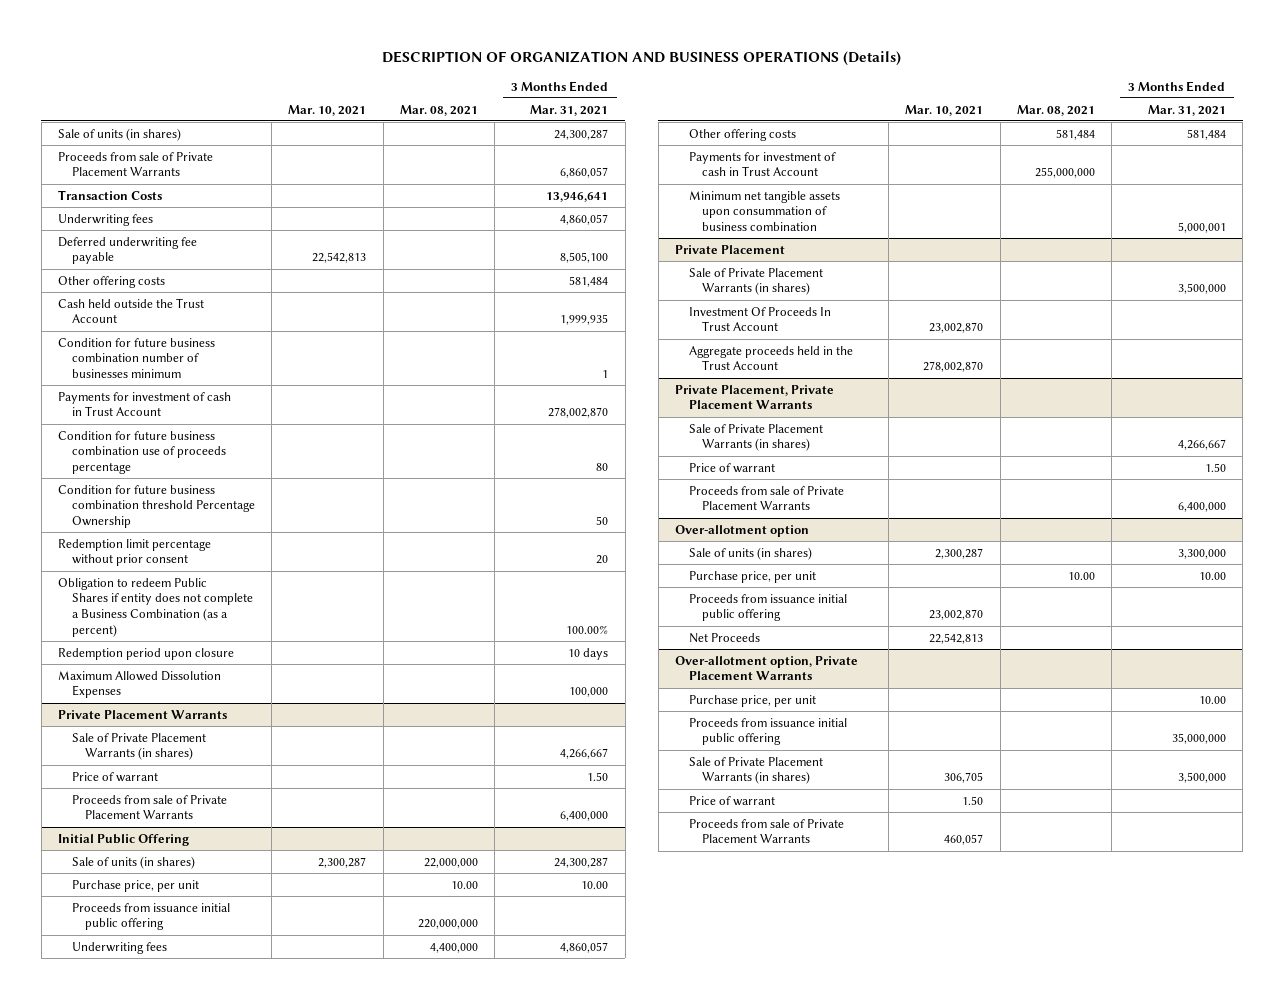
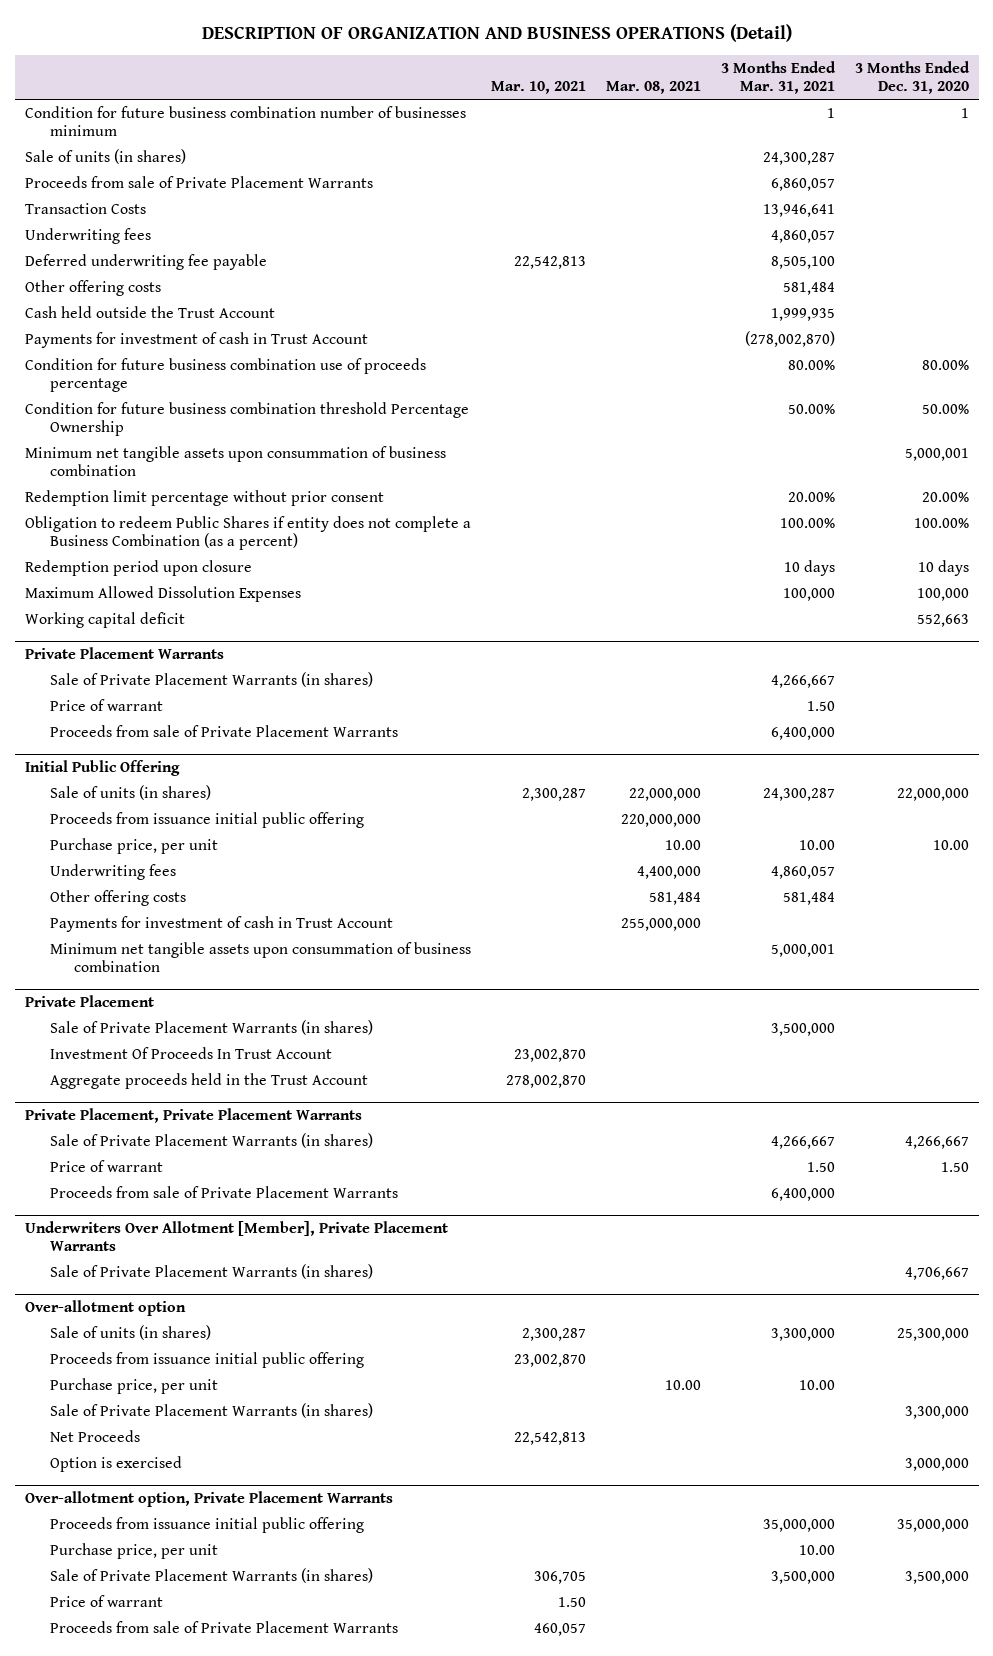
[381,50,901,66] DESCRIPTION OF ORGANIZATION AND BUSINESS OPERATIONS (Details) -> [201,24,792,43] DESCRIPTION OF ORGANIZATION AND BUSINESS OPERATIONS (Detail)
none -> [854,61,970,95] 3 Months Ended Dec. 31, 2020
[57,337,215,379] Condition for future business combination number of businesses minimum -> [24,105,466,137] Condition for future business combination number of businesses minimum
[548,407,609,419] 278,002,870 -> [744,330,835,347] (278,002,870)
[596,463,609,472] 80 -> [787,359,835,370] 80.00%
[596,516,609,526] 50 -> [787,403,835,414] 50.00%
none -> [24,445,446,477] Minimum net tangible assets upon consummation of business combination
[596,555,609,565] 20 -> [787,491,835,502] 20.00%
none -> [24,611,185,628] Working capital deficit
[71,879,199,892] Purchase price, per unit -> [49,837,218,854] Purchase price, per unit
none -> [24,1220,448,1252] Underwriters Over Allotment [Member], Private Placement Warrants
none -> [49,1263,373,1279] Sale of Private Placement Warrants (in shares)
[688,570,816,583] Purchase price, per unit -> [49,1377,218,1394] Purchase price, per unit
none -> [49,1402,373,1418] Sale of Private Placement Warrants (in shares)
none -> [49,1455,182,1472] Option is exercised
[688,694,816,707] Purchase price, per unit -> [49,1542,218,1559] Purchase price, per unit

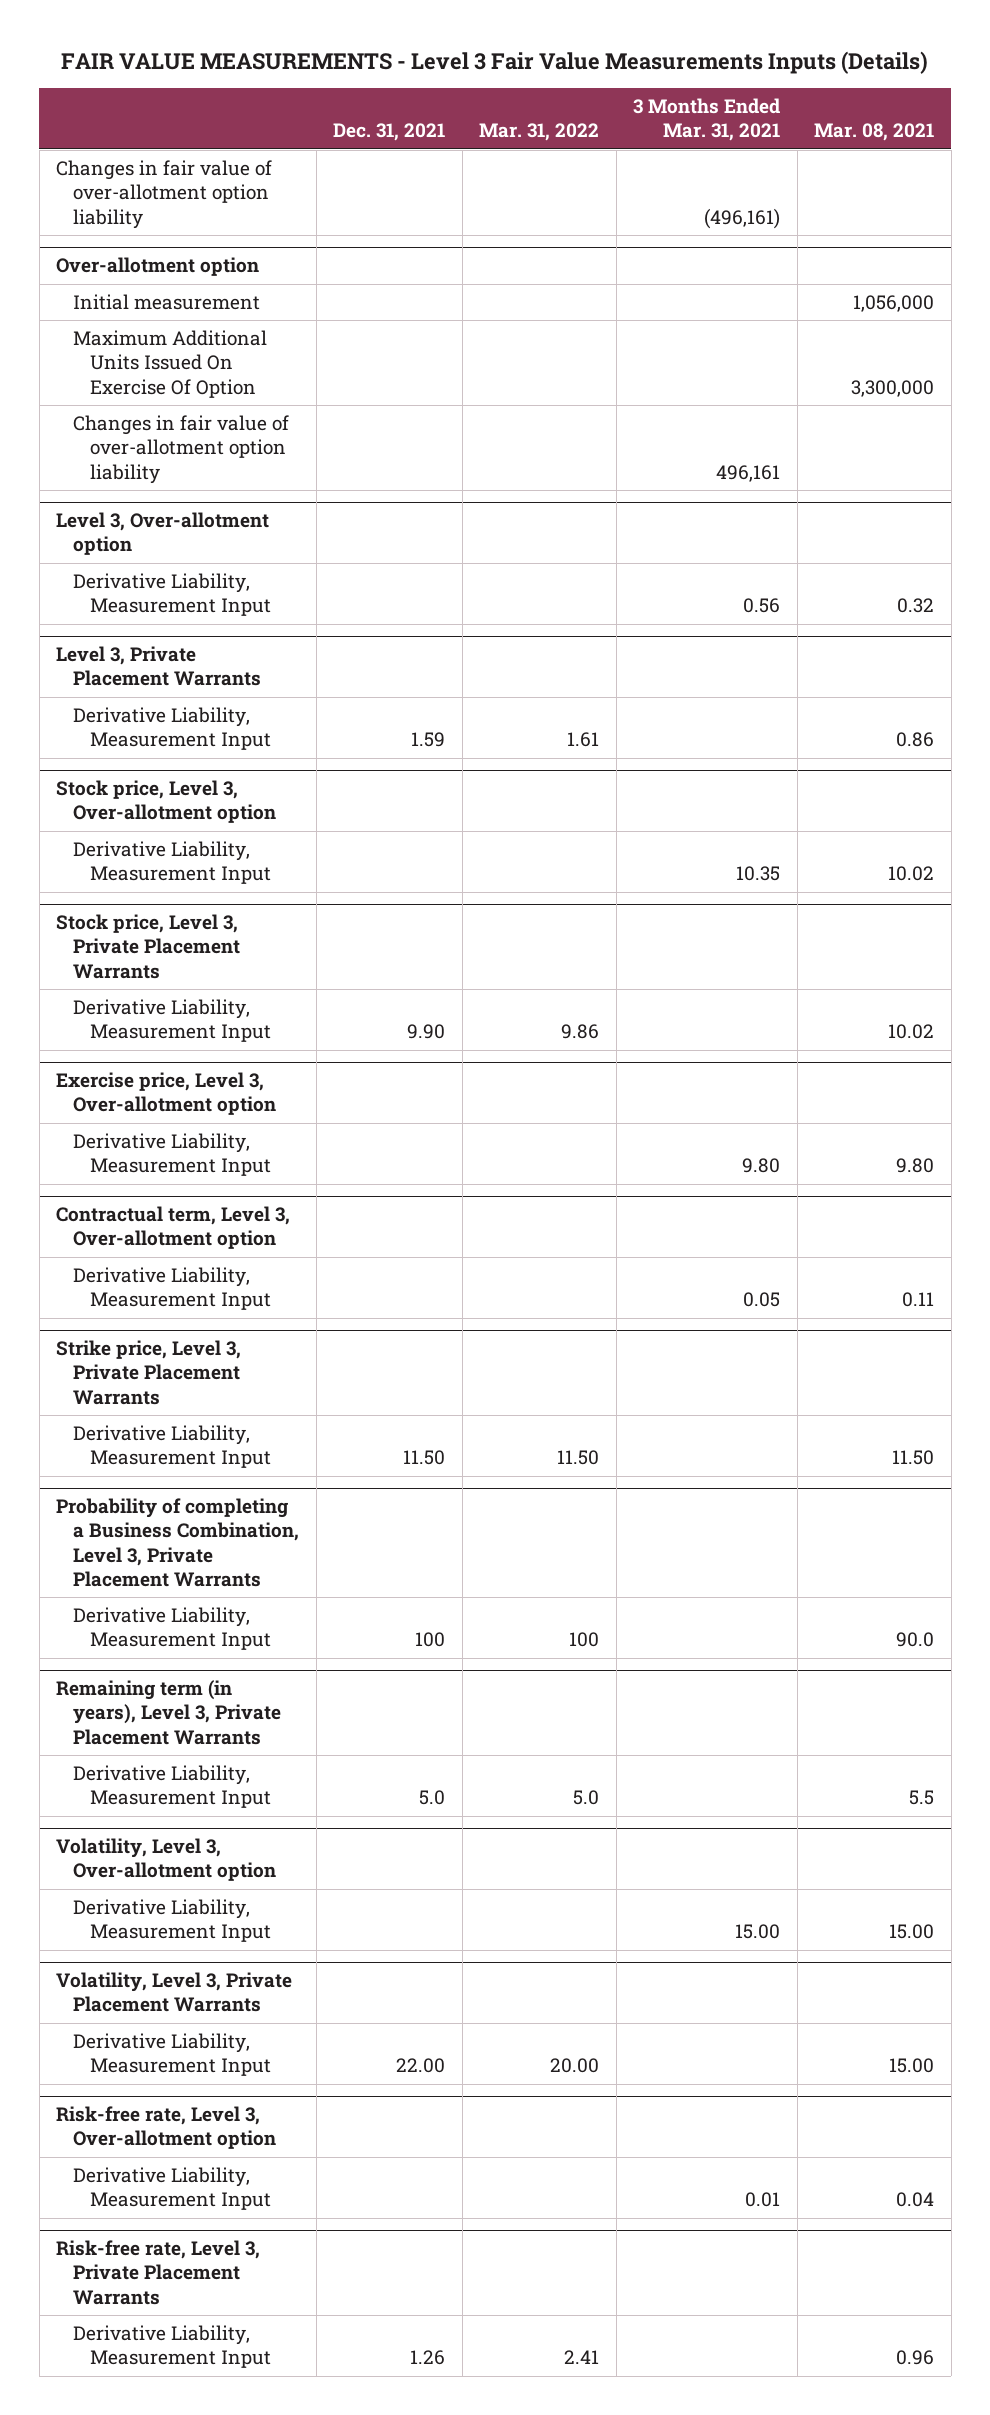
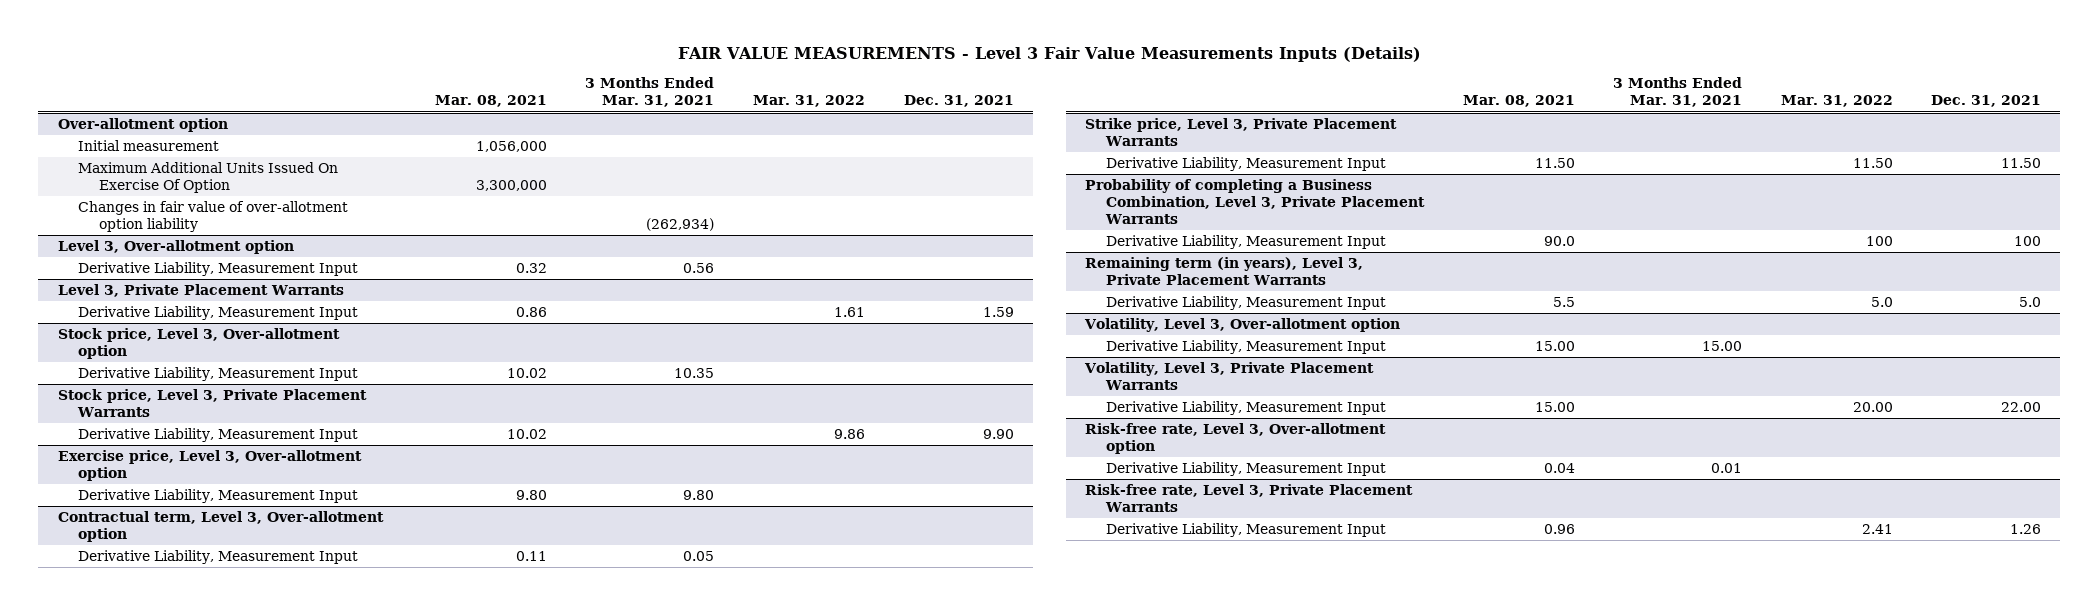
[56,160,273,229] Changes in fair value of over-allotment option liability -> none
[716,464,781,482] 496,161 -> [646,217,715,231] (262,934)

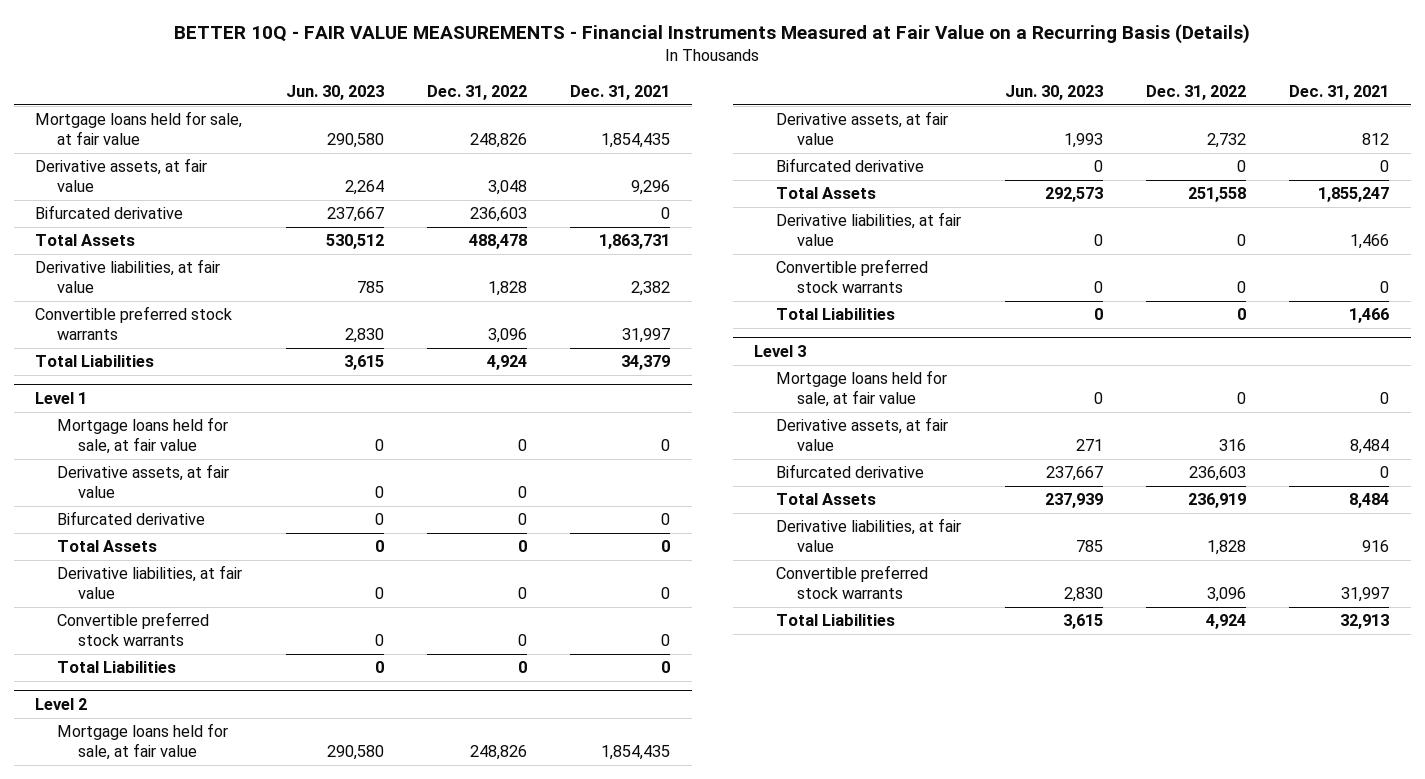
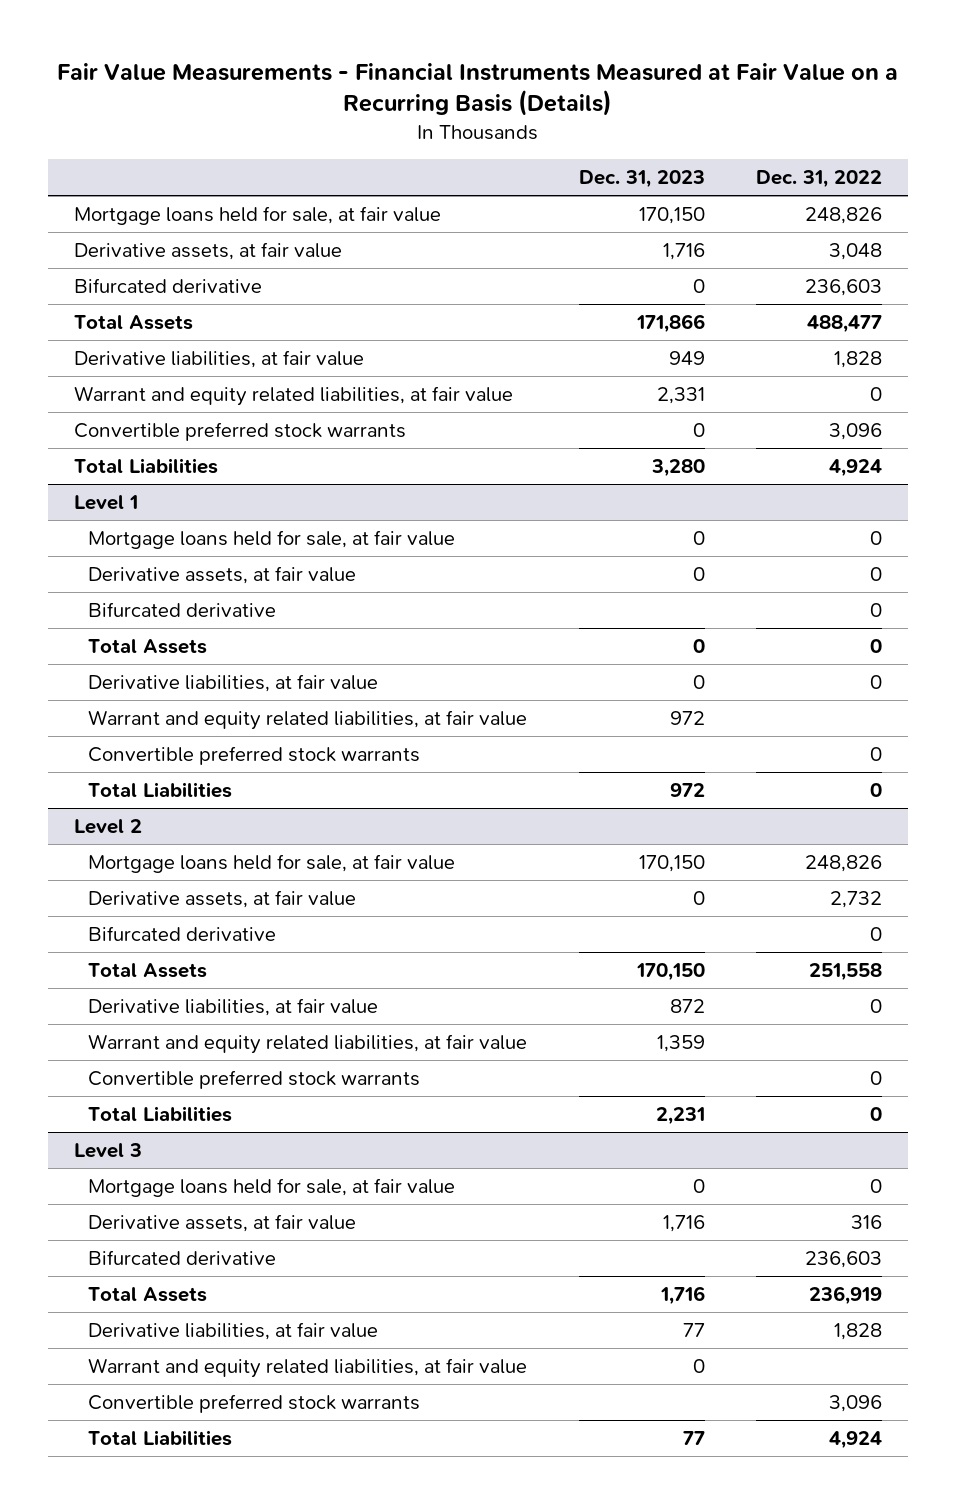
[174,23,1251,44] BETTER 10Q - FAIR VALUE MEASUREMENTS - Financial Instruments Measured at Fair Value on a Recurring Basis (Details) -> [57,62,899,117] Fair Value Measurements - Financial Instruments Measured at Fair Value on a Recurring Basis (Details)
[285,84,384,100] Jun. 30, 2023 -> none
[570,84,671,100] Dec. 31, 2021 -> none
none -> [578,170,705,189] Dec. 31, 2023
[468,234,527,250] 488,478 -> [807,314,883,333] 488,477
none -> [73,385,513,406] Warrant and equity related liabilities, at fair value
none -> [88,709,528,730] Warrant and equity related liabilities, at fair value
none -> [88,1033,528,1054] Warrant and equity related liabilities, at fair value
none -> [88,1357,528,1378] Warrant and equity related liabilities, at fair value

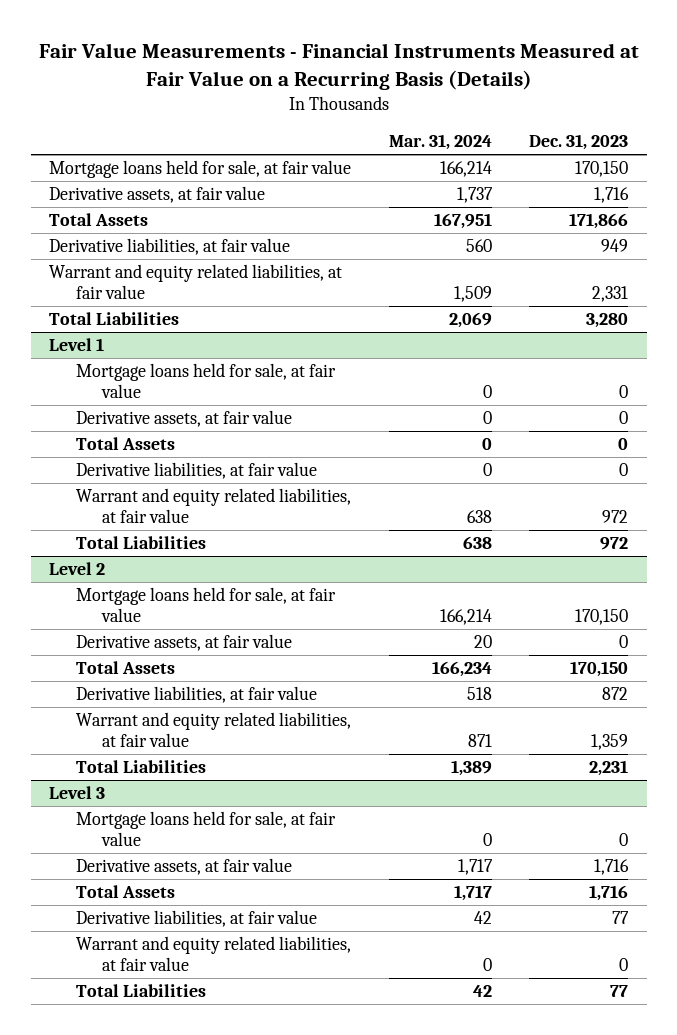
[756,170,883,189] Dec. 31, 2022 -> none
none -> [388,133,492,150] Mar. 31, 2024
[73,277,262,293] Bifurcated derivative -> none
[73,421,406,441] Convertible preferred stock warrants -> none
[88,601,277,617] Bifurcated derivative -> none
[88,745,421,765] Convertible preferred stock warrants -> none
[88,925,277,941] Bifurcated derivative -> none
[88,1069,421,1089] Convertible preferred stock warrants -> none
[88,1249,277,1265] Bifurcated derivative -> none
[88,1393,421,1413] Convertible preferred stock warrants -> none

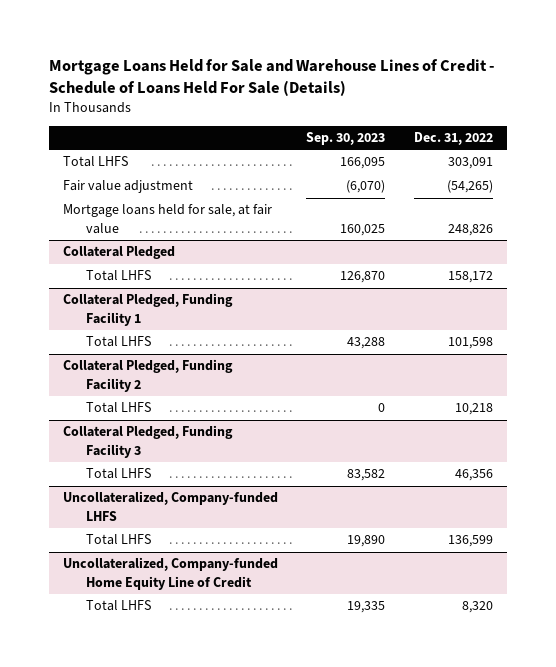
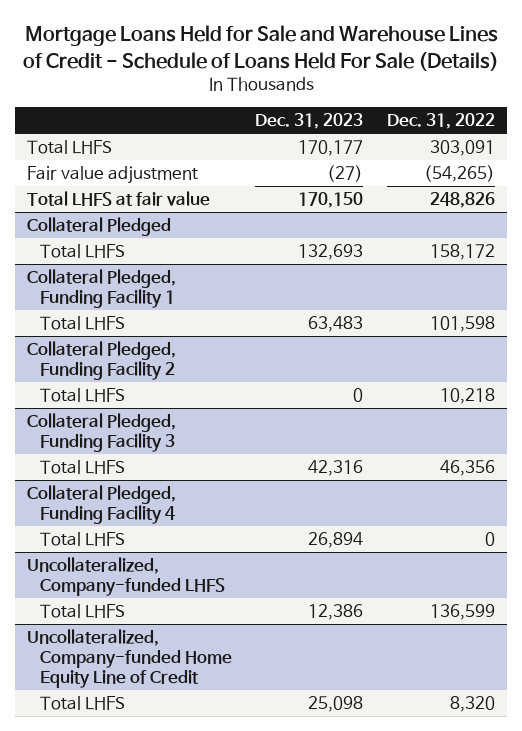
[306,132,386,146] Sep. 30, 2023 -> none
none -> [255,113,364,130] Dec. 31, 2023
[62,204,272,234] Mortgage loans held for sale, at fair value -> [27,191,211,207] Total LHFS at fair value
none -> [27,485,177,525] Collateral Pledged, Funding Facility 4
none -> [39,532,125,547] Total LHFS

